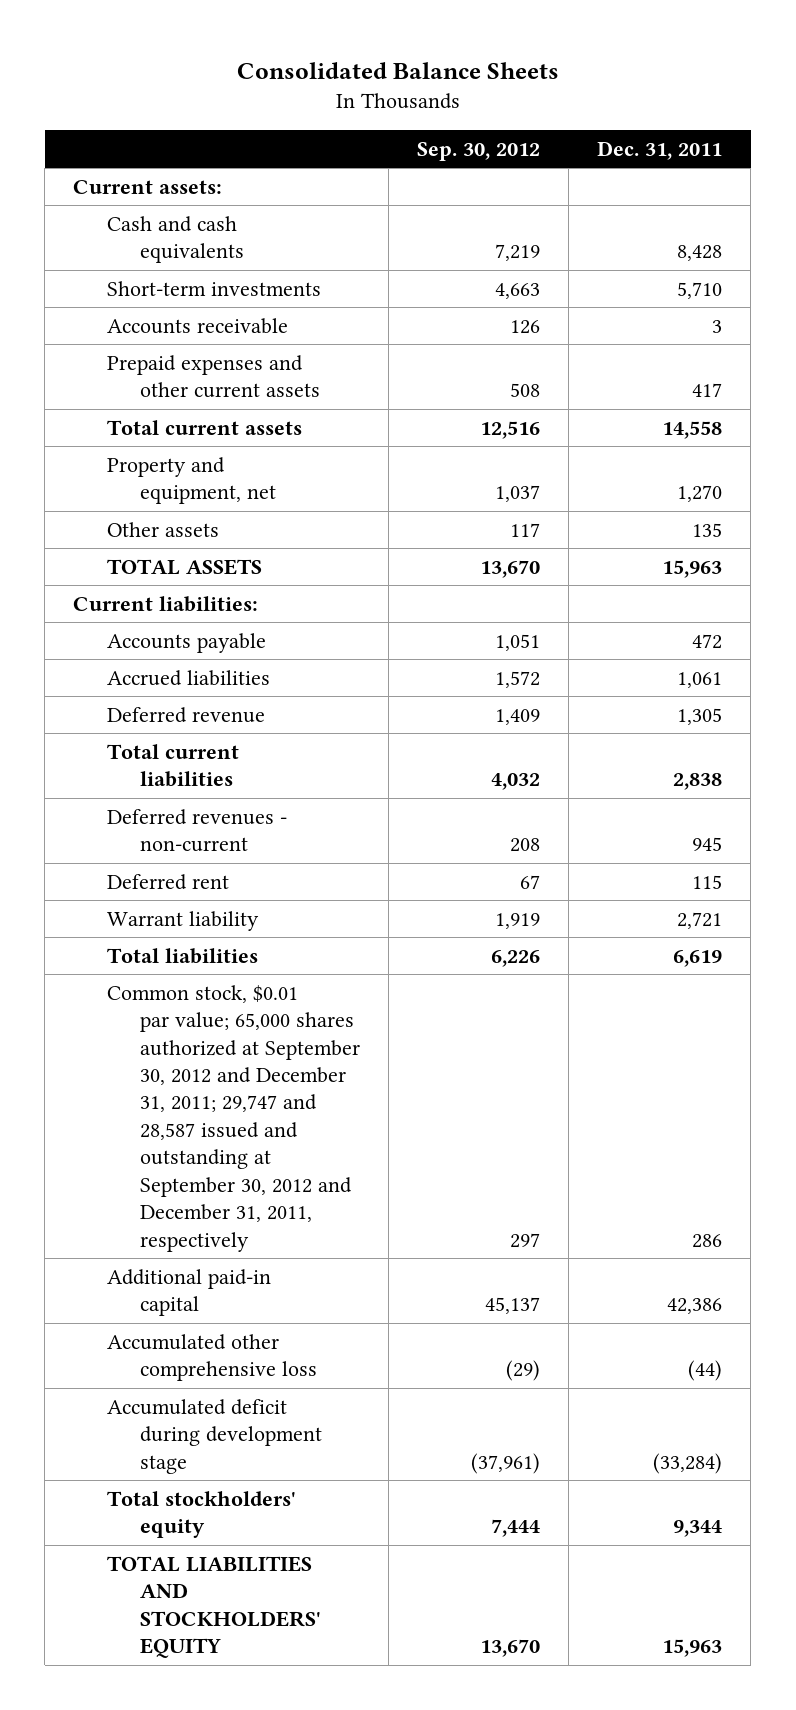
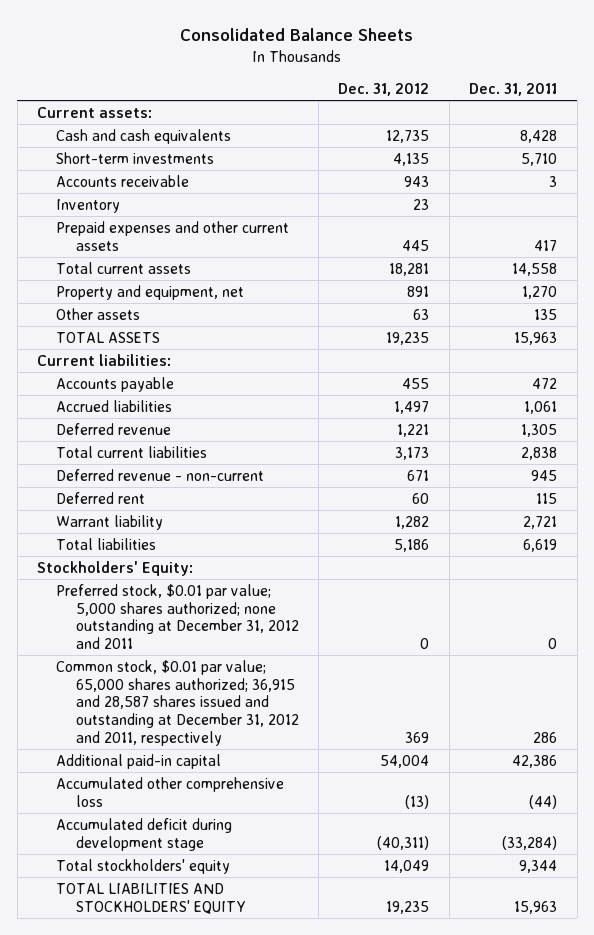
[417,141,541,161] Sep. 30, 2012 -> none
none -> [338,83,430,97] Dec. 31, 2012
none -> [56,198,121,213] Inventory
[106,808,287,853] Deferred revenues - non-current -> [56,468,265,481] Deferred revenue - non-current
none -> [37,560,194,576] Stockholders' Equity:
none -> [56,583,299,650] Preferred stock, $0.01 par value; 5,000 shares authorized; none outstanding at December 31, 2012 and 2011
[106,984,361,1252] Common stock, $0.01 par value; 65,000 shares authorized at September 30, 2012 and December 31, 2011; 29,747 and 28,587 issued and outstanding at September 30, 2012 and December 31, 2011, respectively -> [56,659,299,746] Common stock, $0.01 par value; 65,000 shares authorized; 36,915 and 28,587 shares issued and outstanding at December 31, 2012 and 2011, respectively

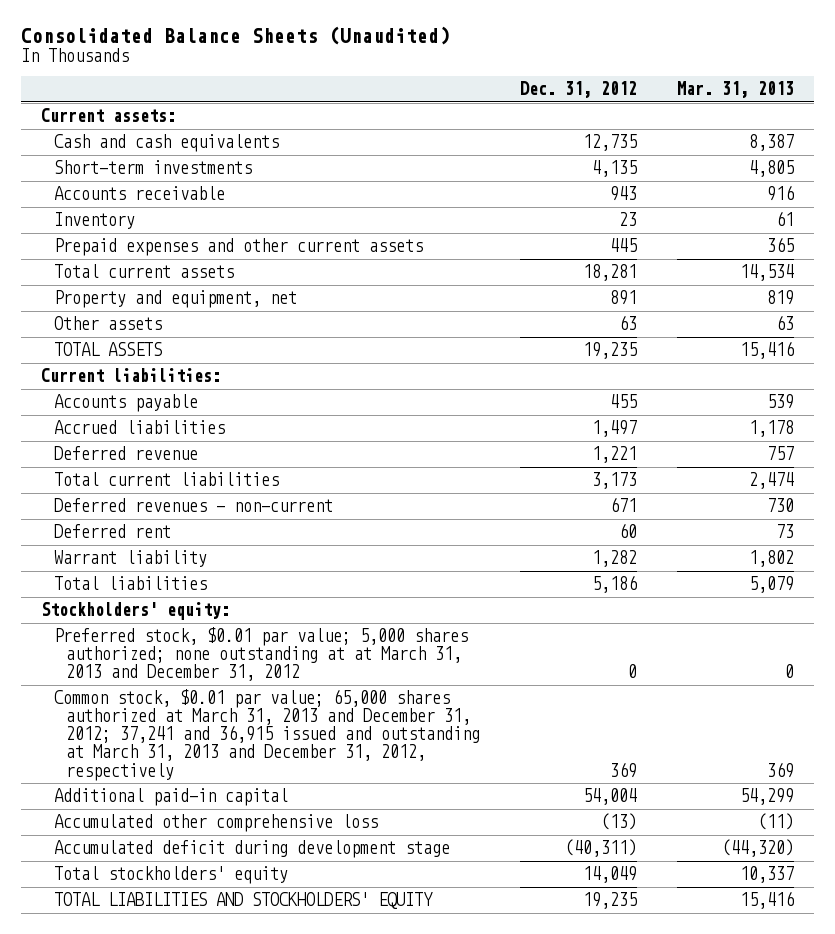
[180,28,414,42] Consolidated Balance Sheets -> [21,25,451,45] Consolidated Balance Sheets (Unaudited)
[469,83,558,97] Dec. 31, 2011 -> none
none -> [676,81,794,99] Mar. 31, 2013
[56,468,265,481] Deferred revenue - non-current -> [53,498,333,513] Deferred revenues - non-current
[37,560,194,576] Stockholders' Equity: -> [40,602,230,621] Stockholders' equity:
[56,583,299,650] Preferred stock, $0.01 par value; 5,000 shares authorized; none outstanding at December 31, 2012 and 2011 -> [53,627,468,682] Preferred stock, $0.01 par value; 5,000 shares authorized; none outstanding at at March 31, 2013 and December 31, 2012
[56,659,299,746] Common stock, $0.01 par value; 65,000 shares authorized; 36,915 and 28,587 shares issued and outstanding at December 31, 2012 and 2011, respectively -> [53,689,481,781] Common stock, $0.01 par value; 65,000 shares authorized at March 31, 2013 and December 31, 2012; 37,241 and 36,915 issued and outstanding at March 31, 2013 and December 31, 2012, respectively

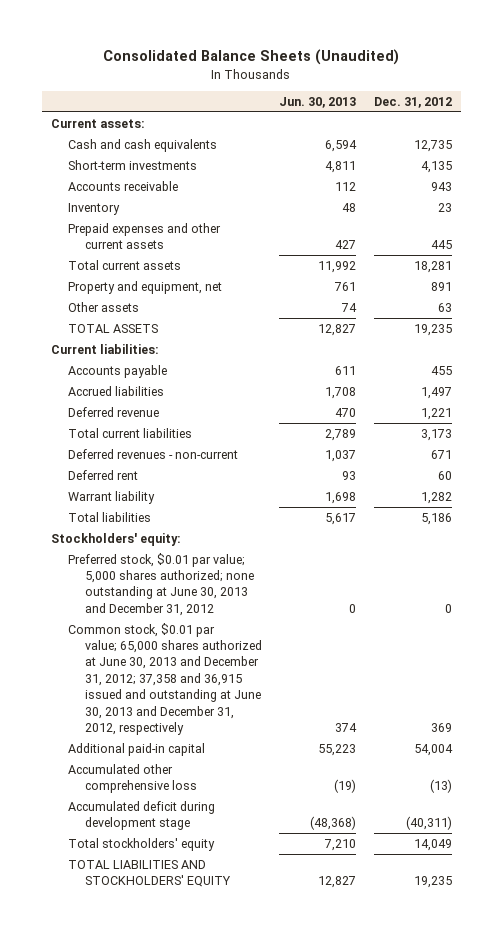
[676,81,794,99] Mar. 31, 2013 -> none
none -> [279,97,357,109] Jun. 30, 2013
[53,627,468,682] Preferred stock, $0.01 par value; 5,000 shares authorized; none outstanding at at March 31, 2013 and December 31, 2012 -> [67,552,254,616] Preferred stock, $0.01 par value; 5,000 shares authorized; none outstanding at June 30, 2013 and December 31, 2012
[53,689,481,781] Common stock, $0.01 par value; 65,000 shares authorized at March 31, 2013 and December 31, 2012; 37,241 and 36,915 issued and outstanding at March 31, 2013 and December 31, 2012, respectively -> [67,622,262,735] Common stock, $0.01 par value; 65,000 shares authorized at June 30, 2013 and December 31, 2012; 37,358 and 36,915 issued and outstanding at June 30, 2013 and December 31, 2012, respectively

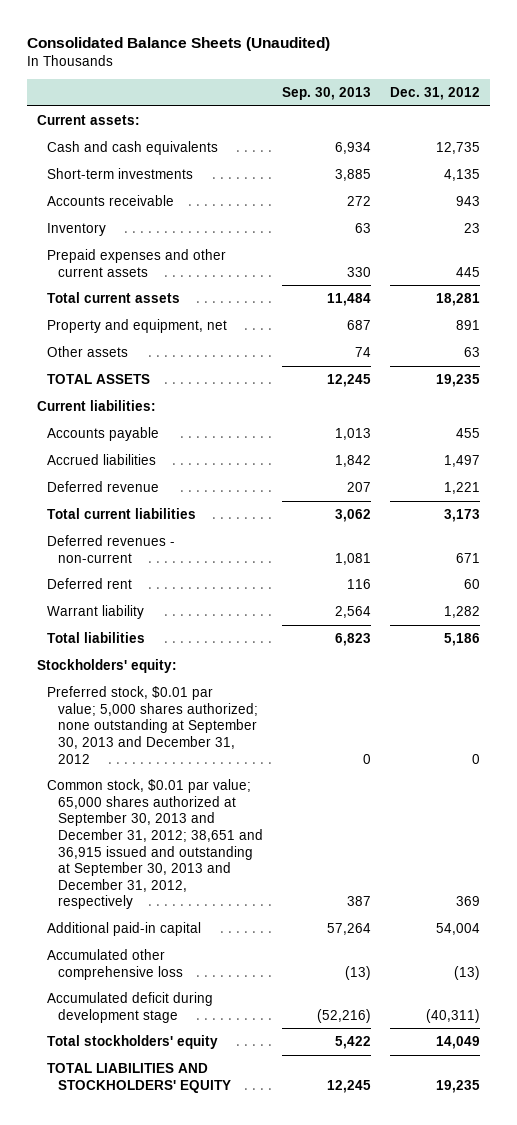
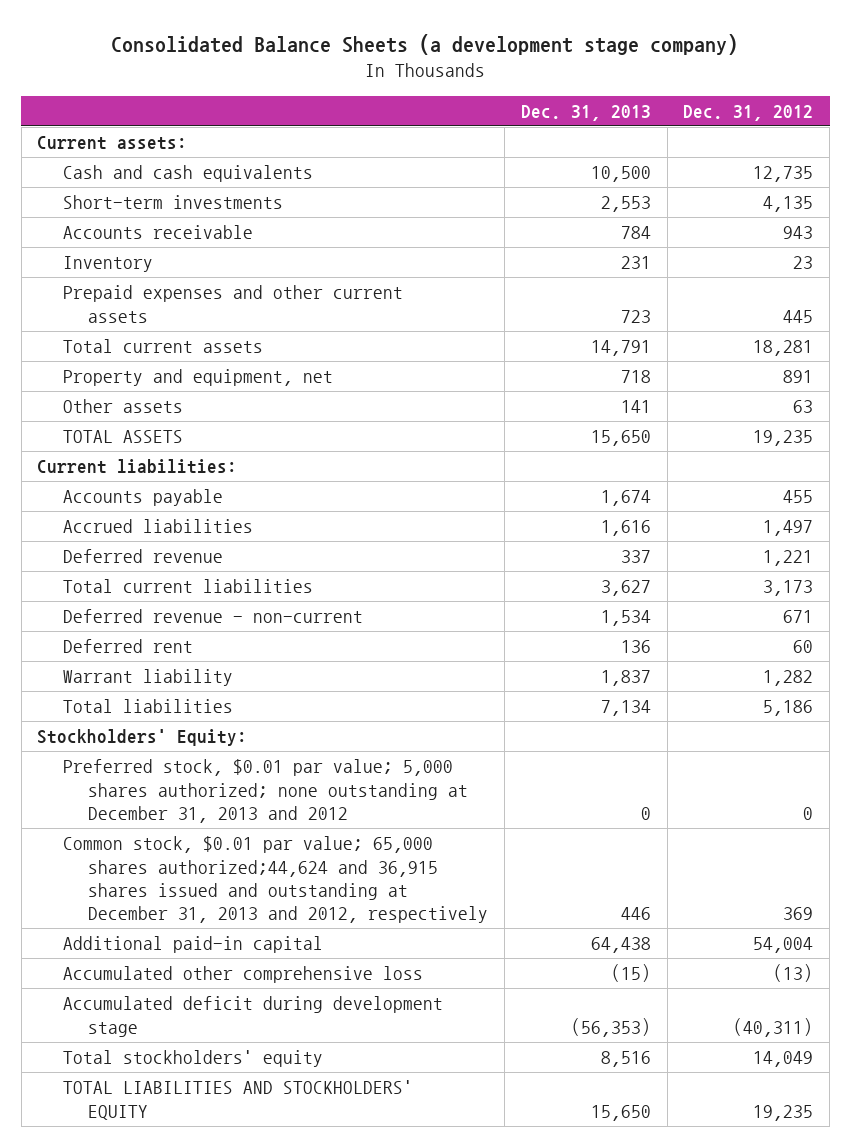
[27,36,331,51] Consolidated Balance Sheets (Unaudited) -> [111,33,739,55] Consolidated Balance Sheets (a development stage company)
[281,86,371,100] Sep. 30, 2013 -> none
none -> [520,104,651,121] Dec. 31, 2013
[47,534,176,563] Deferred revenues - non-current -> [62,609,363,624] Deferred revenue - non-current
[36,658,177,673] Stockholders' equity: -> [37,729,248,747] Stockholders' Equity:
[47,685,258,764] Preferred stock, $0.01 par value; 5,000 shares authorized; none outstanding at September 30, 2013 and December 31, 2012 -> [62,759,469,823] Preferred stock, $0.01 par value; 5,000 shares authorized; none outstanding at December 31, 2013 and 2012
[47,778,263,910] Common stock, $0.01 par value; 65,000 shares authorized at September 30, 2013 and December 31, 2012; 38,651 and 36,915 issued and outstanding at September 30, 2013 and December 31, 2012, respectively -> [62,836,489,924] Common stock, $0.01 par value; 65,000 shares authorized;44,624 and 36,915 shares issued and outstanding at December 31, 2013 and 2012, respectively

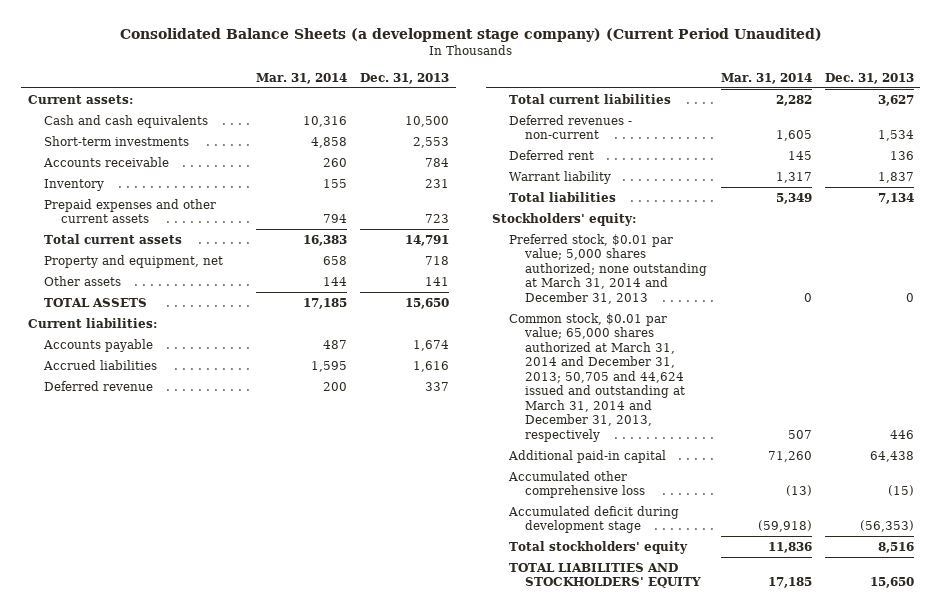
[111,33,739,55] Consolidated Balance Sheets (a development stage company) -> [119,28,822,43] Consolidated Balance Sheets (a development stage company) (Current Period Unaudited)
[683,104,814,121] Dec. 31, 2012 -> none
none -> [256,72,348,84] Mar. 31, 2014
[62,609,363,624] Deferred revenue - non-current -> [508,114,632,140] Deferred revenues - non-current
[37,729,248,747] Stockholders' Equity: -> [492,212,637,226] Stockholders' equity:
[62,759,469,823] Preferred stock, $0.01 par value; 5,000 shares authorized; none outstanding at December 31, 2013 and 2012 -> [508,233,708,304] Preferred stock, $0.01 par value; 5,000 shares authorized; none outstanding at March 31, 2014 and December 31, 2013
[62,836,489,924] Common stock, $0.01 par value; 65,000 shares authorized;44,624 and 36,915 shares issued and outstanding at December 31, 2013 and 2012, respectively -> [508,312,686,442] Common stock, $0.01 par value; 65,000 shares authorized at March 31, 2014 and December 31, 2013; 50,705 and 44,624 issued and outstanding at March 31, 2014 and December 31, 2013, respectively

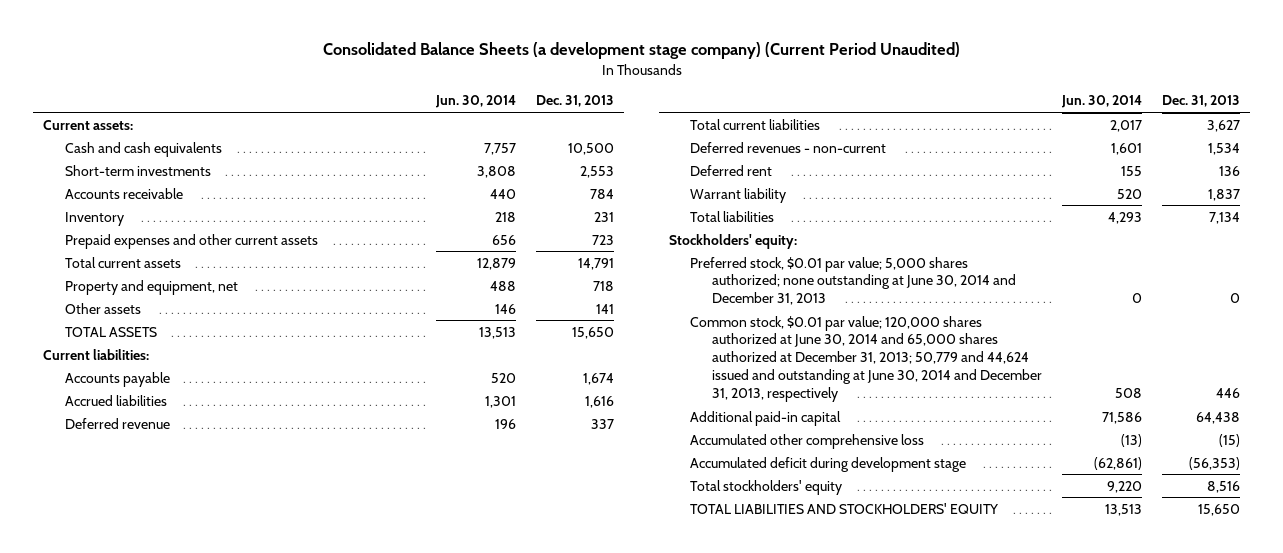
[256,72,348,84] Mar. 31, 2014 -> none
none -> [434,95,516,109] Jun. 30, 2014
[508,233,708,304] Preferred stock, $0.01 par value; 5,000 shares authorized; none outstanding at March 31, 2014 and December 31, 2013 -> [690,256,1016,306] Preferred stock, $0.01 par value; 5,000 shares authorized; none outstanding at June 30, 2014 and December 31, 2013
[508,312,686,442] Common stock, $0.01 par value; 65,000 shares authorized at March 31, 2014 and December 31, 2013; 50,705 and 44,624 issued and outstanding at March 31, 2014 and December 31, 2013, respectively -> [690,315,1042,402] Common stock, $0.01 par value; 120,000 shares authorized at June 30, 2014 and 65,000 shares authorized at December 31, 2013; 50,779 and 44,624 issued and outstanding at June 30, 2014 and December 31, 2013, respectively

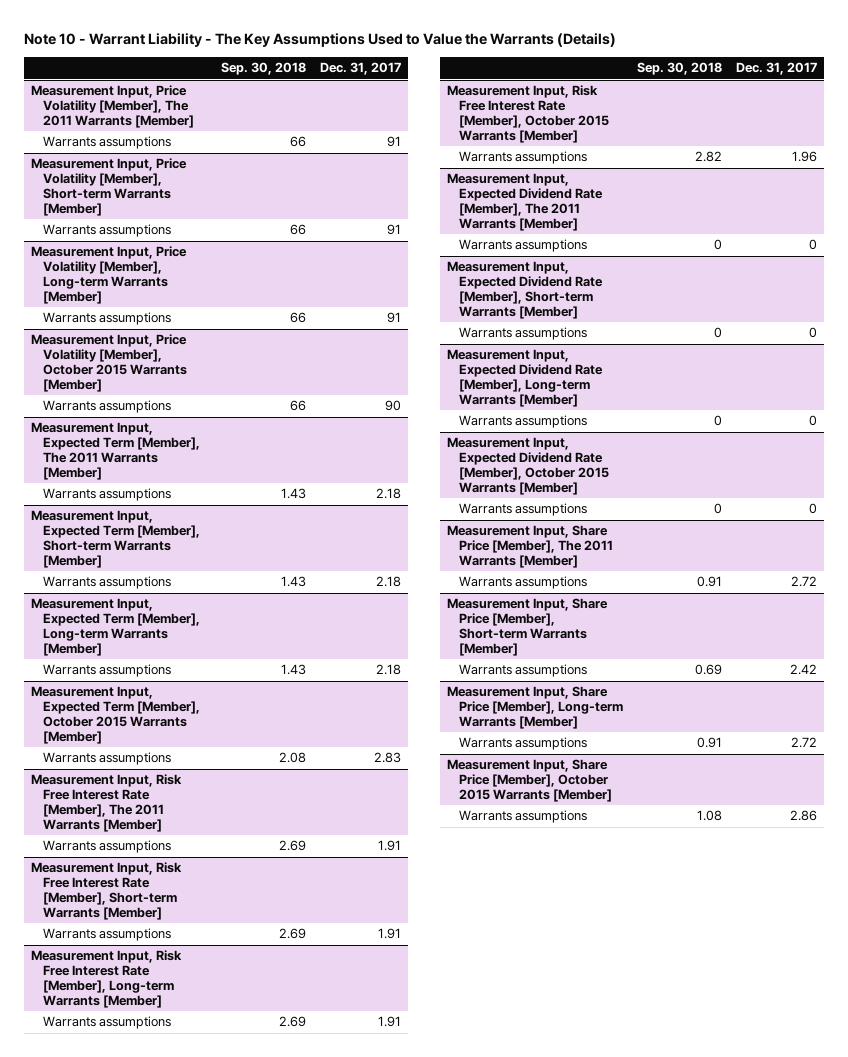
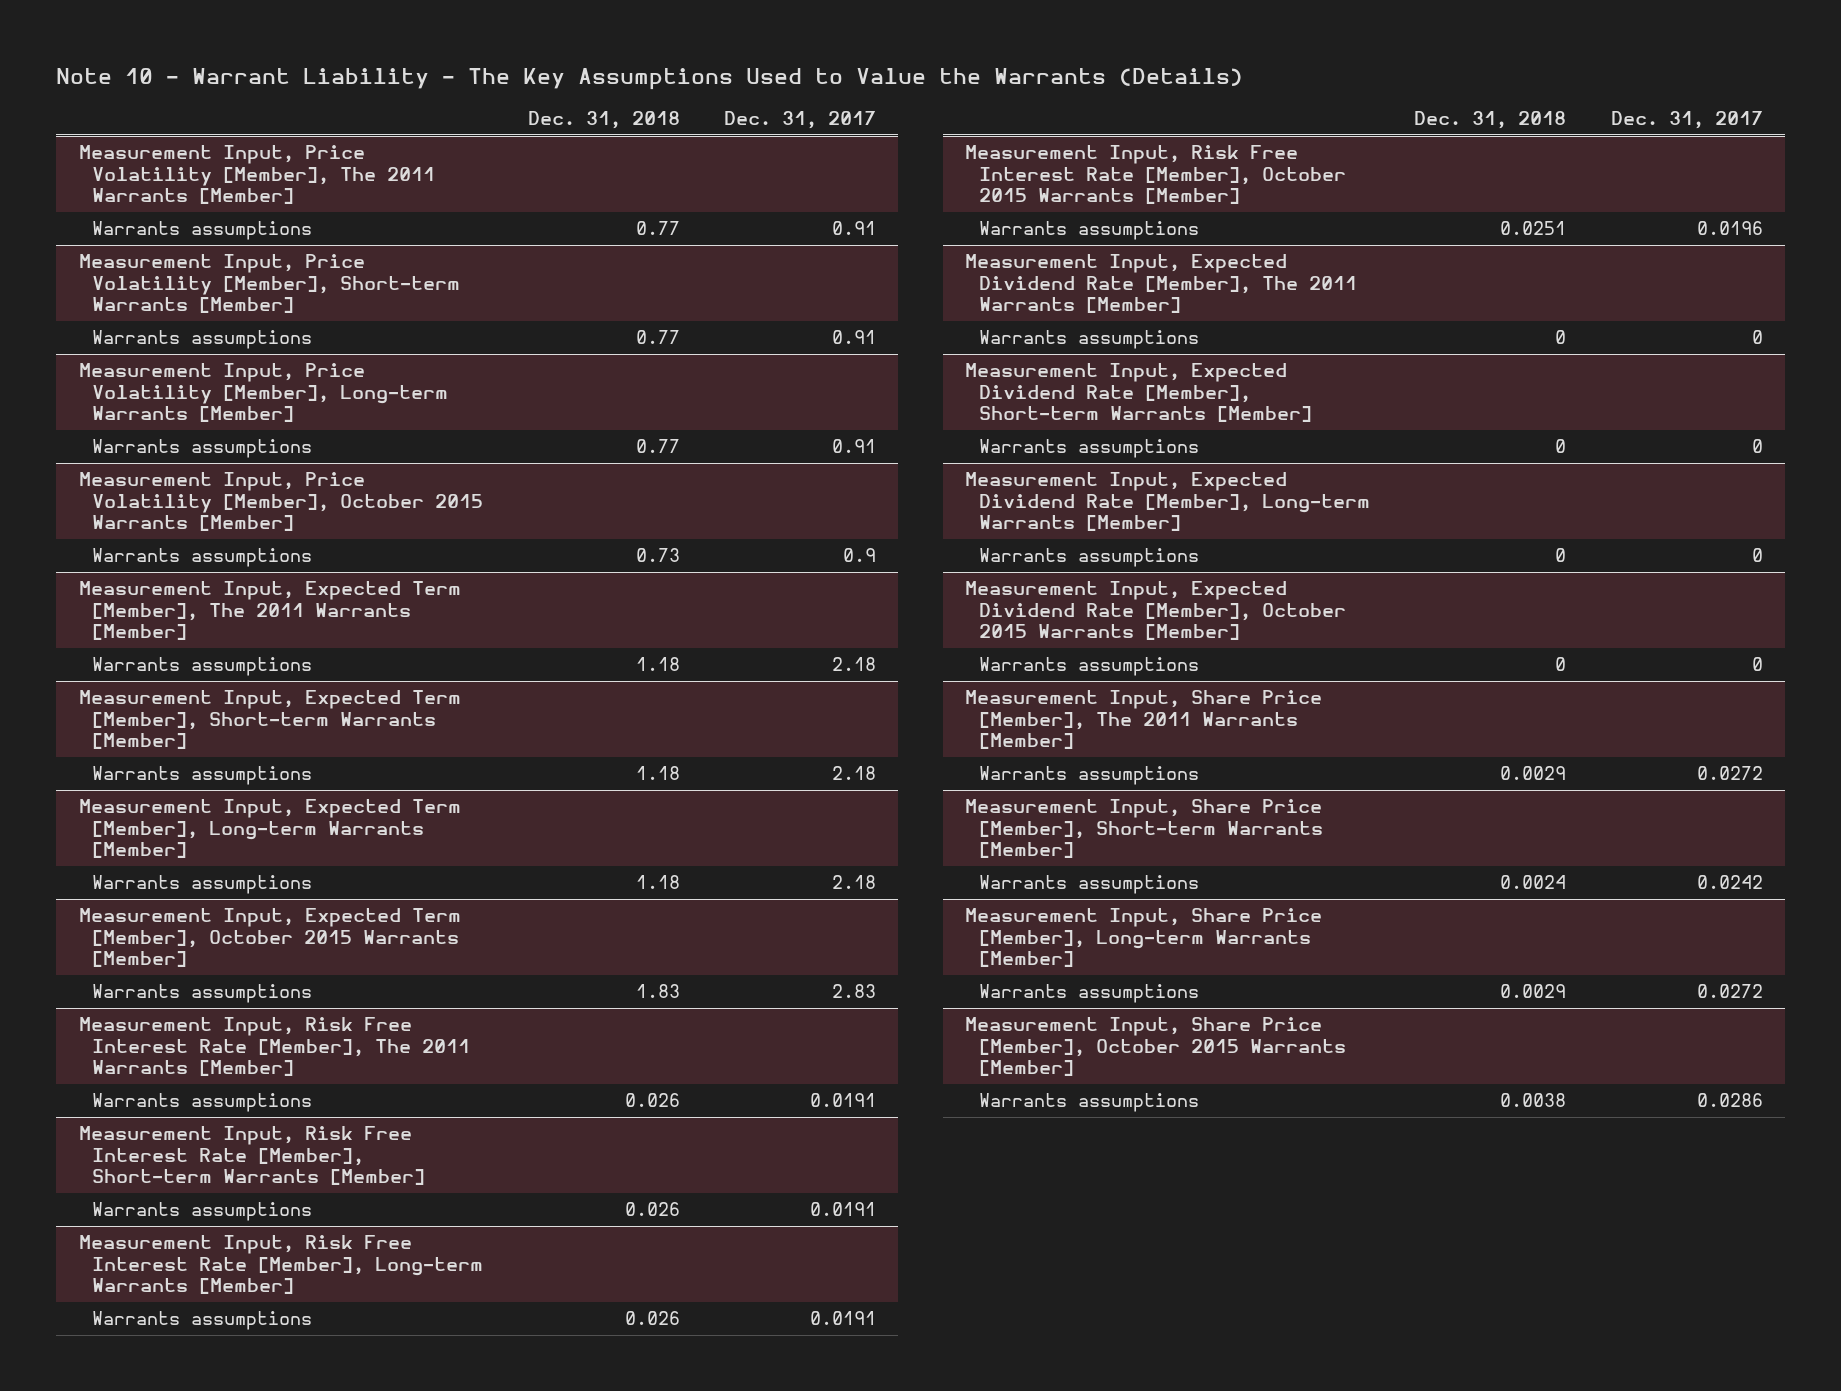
[221,62,307,76] Sep. 30, 2018 -> none
none -> [527,111,680,130] Dec. 31, 2018
[387,136,402,148] 91 -> [832,221,877,236] 0.91
[387,224,402,236] 91 -> [832,330,877,345] 0.91
[387,312,402,324] 91 -> [832,439,877,454] 0.91
[385,400,402,412] 90 -> [843,548,877,563] 0.9
[378,840,402,852] 1.91 -> [810,1093,877,1108] 0.0191
[378,928,402,940] 1.91 -> [810,1202,877,1217] 0.0191
[378,1016,402,1028] 1.91 -> [810,1311,877,1326] 0.0191
[792,151,818,163] 1.96 -> [1696,221,1763,236] 0.0196
[791,576,818,588] 2.72 -> [1696,766,1763,781] 0.0272
[790,664,818,676] 2.42 -> [1696,875,1763,890] 0.0242
[791,737,818,749] 2.72 -> [1696,984,1763,999] 0.0272
[790,810,818,822] 2.86 -> [1696,1093,1763,1108] 0.0286

